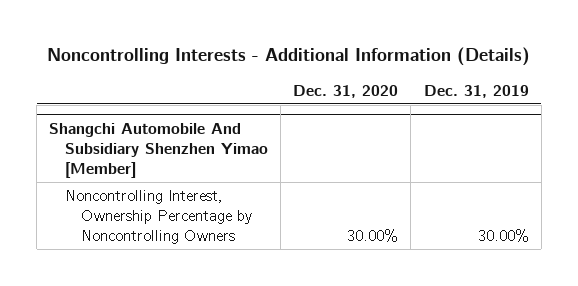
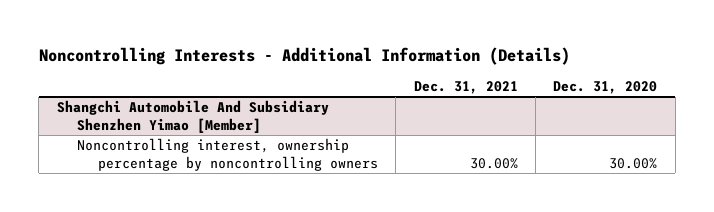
[423,84,529,98] Dec. 31, 2019 -> none
none -> [413,80,518,94] Dec. 31, 2021
[65,189,252,244] Noncontrolling Interest, Ownership Percentage by Noncontrolling Owners -> [77,138,378,171] Noncontrolling interest, ownership percentage by noncontrolling owners

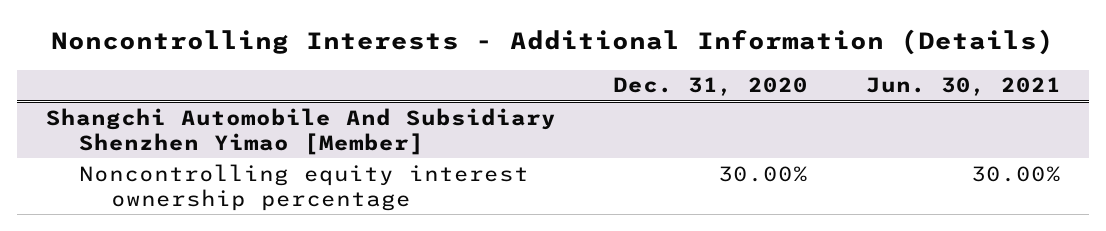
[413,80,518,94] Dec. 31, 2021 -> none
none -> [865,77,1061,97] Jun. 30, 2021
[77,138,378,171] Noncontrolling interest, ownership percentage by noncontrolling owners -> [78,163,529,211] Noncontrolling equity interest ownership percentage

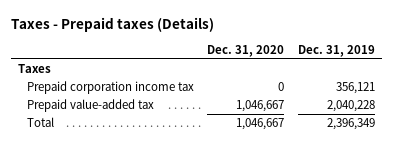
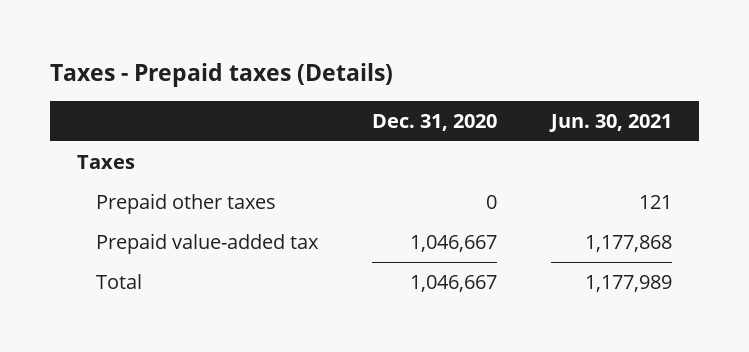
[297,44,375,57] Dec. 31, 2019 -> none
none -> [548,113,672,132] Jun. 30, 2021
[26,81,194,95] Prepaid corporation income tax -> none
none -> [95,193,276,215] Prepaid other taxes

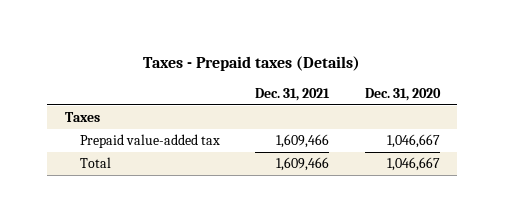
[548,113,672,132] Jun. 30, 2021 -> none
none -> [255,87,331,101] Dec. 31, 2021
[95,193,276,215] Prepaid other taxes -> none

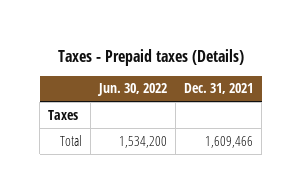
[364,87,441,101] Dec. 31, 2020 -> none
none -> [96,83,167,97] Jun. 30, 2022
[79,134,220,149] Prepaid value-added tax -> none

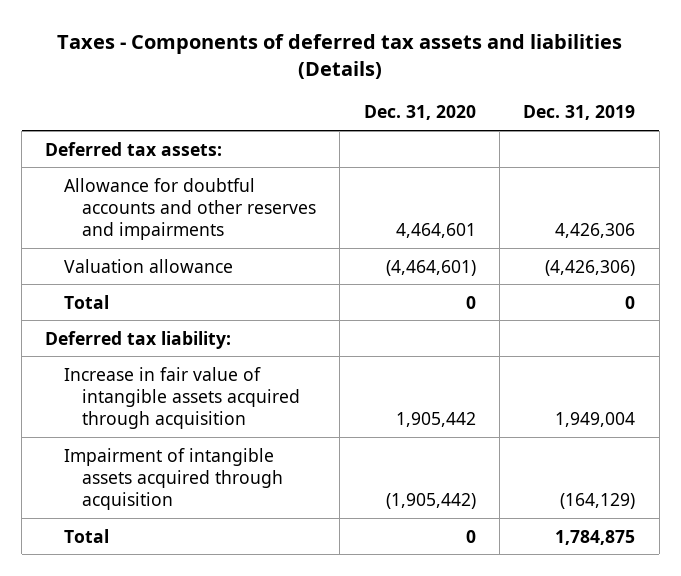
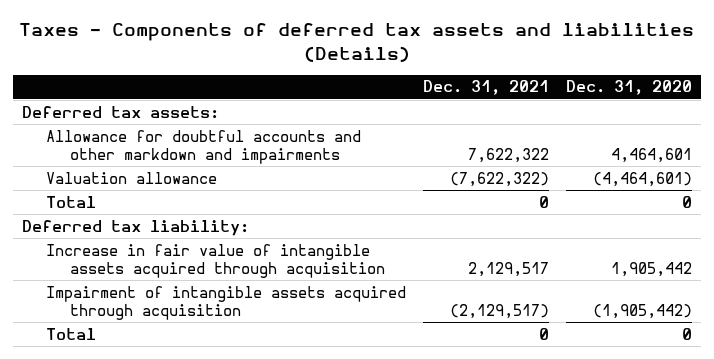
[523,105,636,121] Dec. 31, 2019 -> none
none -> [423,80,550,96] Dec. 31, 2021
[63,177,317,241] Allowance for doubtful accounts and other reserves and impairments -> [45,129,361,164] Allowance for doubtful accounts and other markdown and impairments

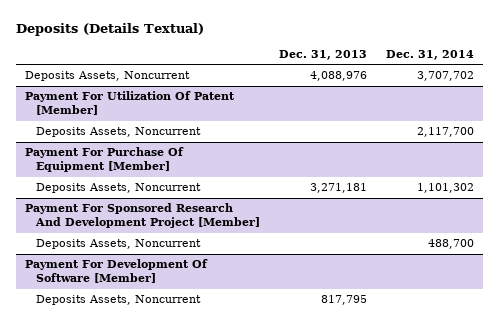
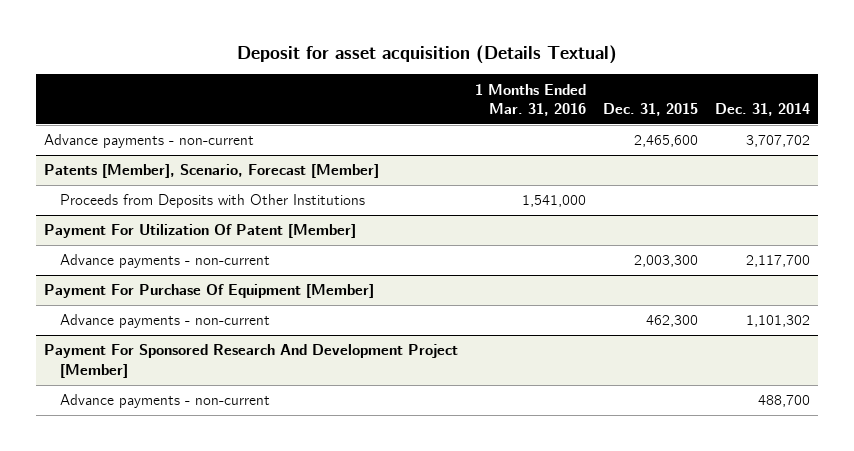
[15,22,204,36] Deposits (Details Textual) -> [237,45,618,65] Deposit for asset acquisition (Details Textual)
[278,50,367,61] Dec. 31, 2013 -> none
none -> [475,83,587,117] 1 Months Ended Mar. 31, 2016
none -> [602,103,698,117] Dec. 31, 2015
[24,71,190,82] Deposits Assets, Noncurrent -> [44,134,255,149] Advance payments - non-current
none -> [44,164,380,179] Patents [Member], Scenario, Forecast [Member]
none -> [60,194,366,209] Proceeds from Deposits with Other Institutions
[36,127,202,138] Deposits Assets, Noncurrent -> [60,254,271,269] Advance payments - non-current
[36,183,202,194] Deposits Assets, Noncurrent -> [60,314,271,329] Advance payments - non-current
[24,259,208,284] Payment For Development Of Software [Member] -> none
[36,295,202,306] Deposits Assets, Noncurrent -> none
[36,239,202,250] Deposits Assets, Noncurrent -> [60,394,271,409] Advance payments - non-current

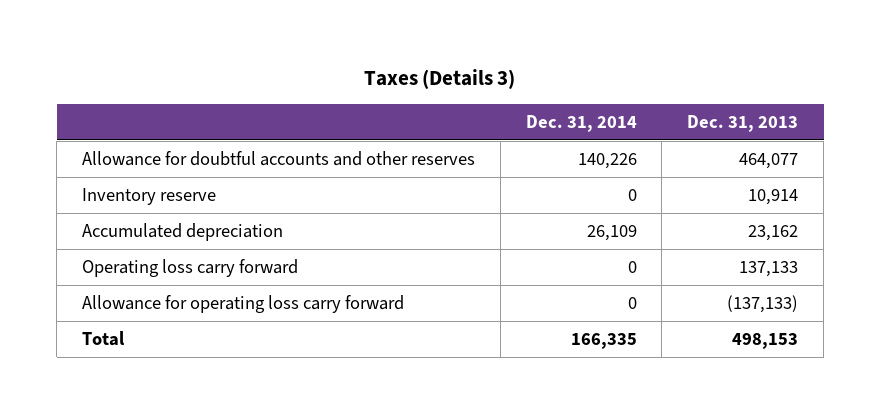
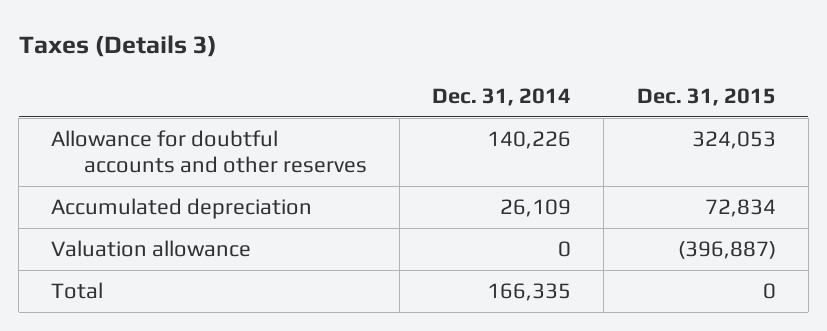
[687,114,799,132] Dec. 31, 2013 -> none
none -> [636,87,776,106] Dec. 31, 2015
[82,188,217,206] Inventory reserve -> none
[82,259,299,278] Operating loss carry forward -> none
[82,295,405,314] Allowance for operating loss carry forward -> [51,240,252,258] Valuation allowance

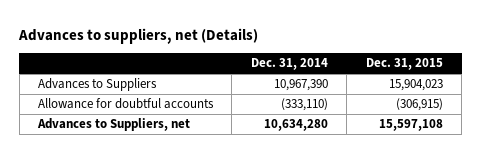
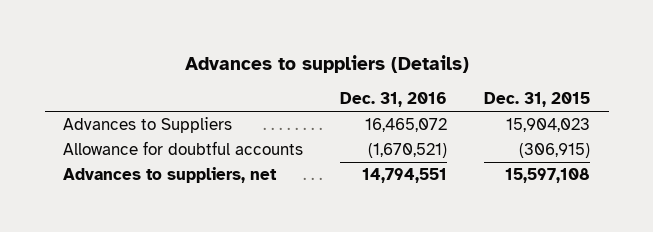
[18,27,259,44] Advances to suppliers, net (Details) -> [184,54,469,73] Advances to suppliers (Details)
[250,58,328,71] Dec. 31, 2014 -> none
none -> [340,92,448,108] Dec. 31, 2016
[37,118,191,132] Advances to Suppliers, net -> [63,167,278,184] Advances to suppliers, net

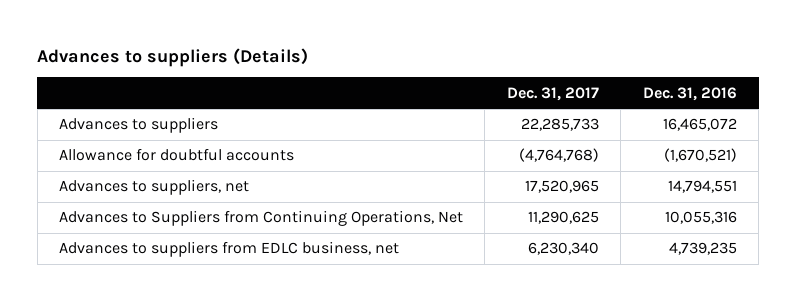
[484,92,591,108] Dec. 31, 2015 -> none
none -> [506,86,599,101] Dec. 31, 2017
[63,117,233,134] Advances to Suppliers -> [59,117,219,134] Advances to suppliers
none -> [59,210,464,227] Advances to Suppliers from Continuing Operations, Net
none -> [59,241,400,258] Advances to suppliers from EDLC business, net

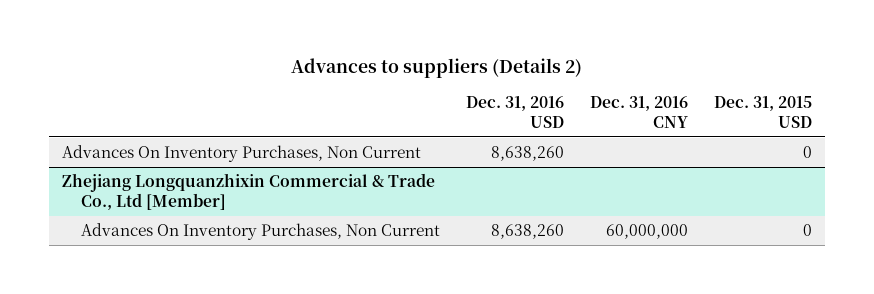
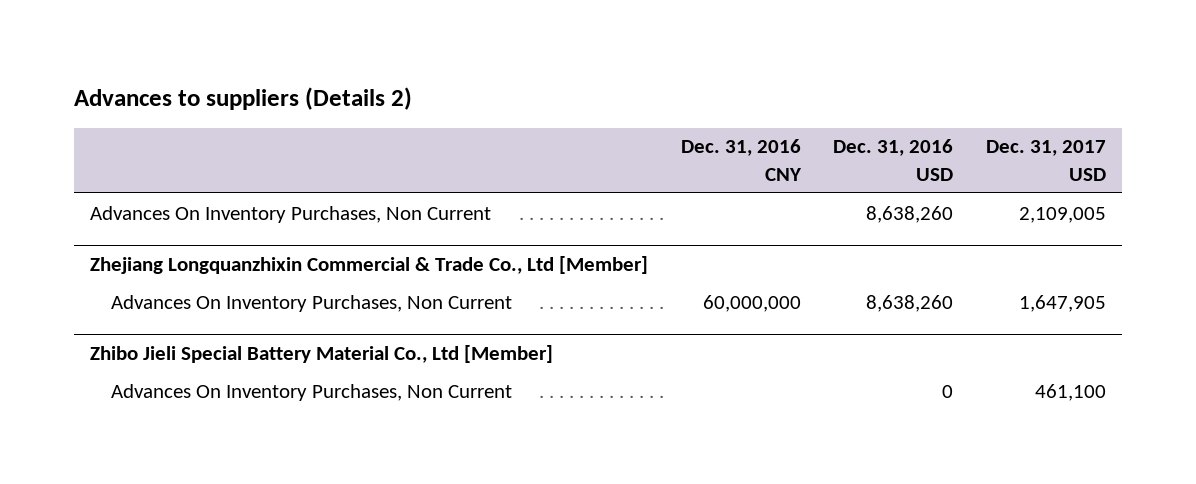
[714,96,813,128] Dec. 31, 2015 USD -> none
none -> [985,140,1106,181] Dec. 31, 2017 USD
none -> [89,345,553,364] Zhibo Jieli Special Battery Material Co., Ltd [Member]
none -> [110,383,512,401] Advances On Inventory Purchases, Non Current

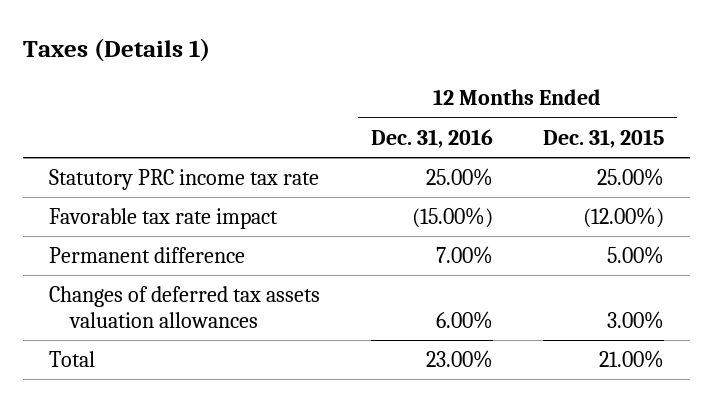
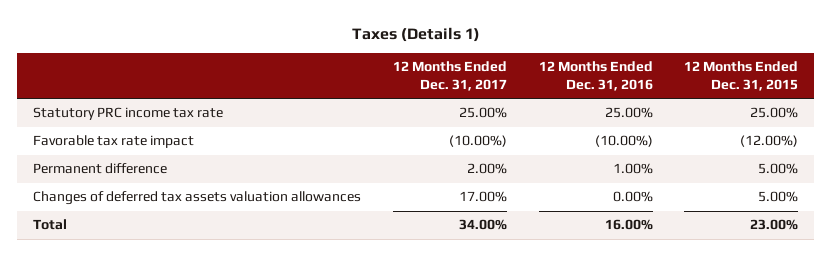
none -> [392,60,507,91] 12 Months Ended Dec. 31, 2017
[411,207,493,229] (15.00%) -> [594,135,653,148] (10.00%)
[435,246,493,265] 7.00% -> [612,163,653,175] 1.00%
[435,310,493,329] 6.00% -> [612,191,653,203] 0.00%
[607,310,665,329] 3.00% -> [758,191,799,203] 5.00%
[425,350,493,369] 23.00% -> [604,219,653,231] 16.00%
[599,350,665,369] 21.00% -> [750,219,799,231] 23.00%

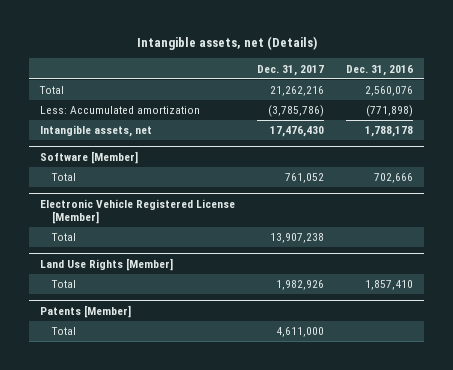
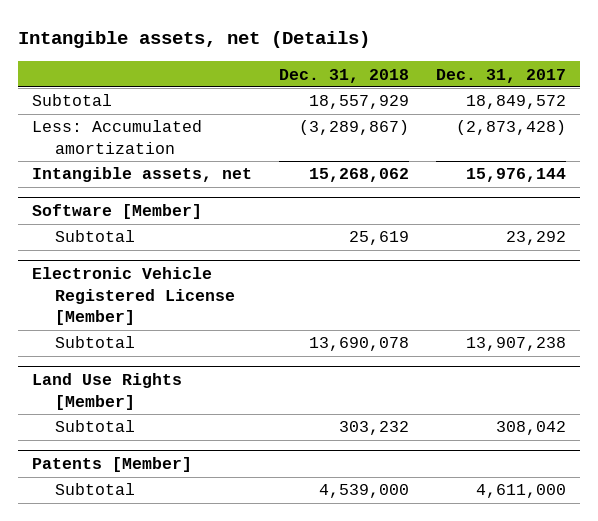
[345,64,413,76] Dec. 31, 2016 -> none
none -> [279,68,410,83] Dec. 31, 2018
[39,86,65,95] Total -> none
none -> [32,94,113,107] Subtotal
[268,105,325,118] (3,785,786) -> [456,120,567,136] (2,873,428)
[270,126,325,138] 17,476,430 -> [466,168,567,183] 15,976,144
[51,173,77,182] Total -> none
none -> [55,230,136,243] Subtotal
[51,233,77,242] Total -> [55,336,136,349] Subtotal
[51,280,77,289] Total -> none
none -> [55,420,136,433] Subtotal
[51,327,77,336] Total -> [55,483,136,496] Subtotal

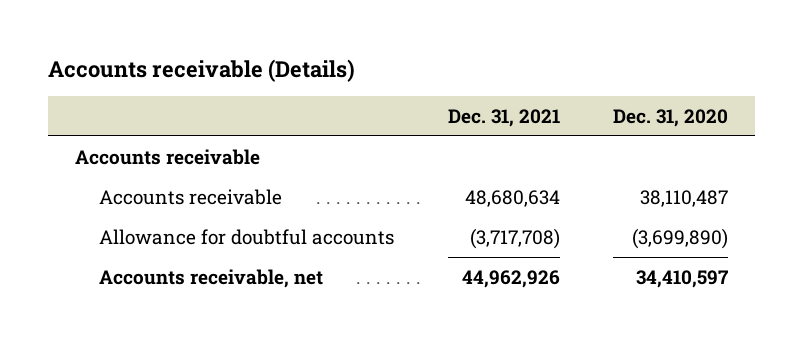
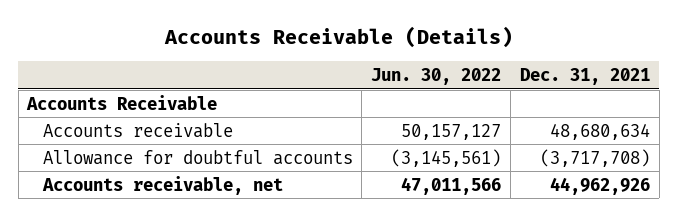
[47,59,355,83] Accounts receivable (Details) -> [163,26,513,49] Accounts Receivable (Details)
[613,109,729,128] Dec. 31, 2020 -> none
none -> [371,67,502,85] Jun. 30, 2022
[74,148,260,165] Accounts receivable -> [26,94,218,110] Accounts Receivable

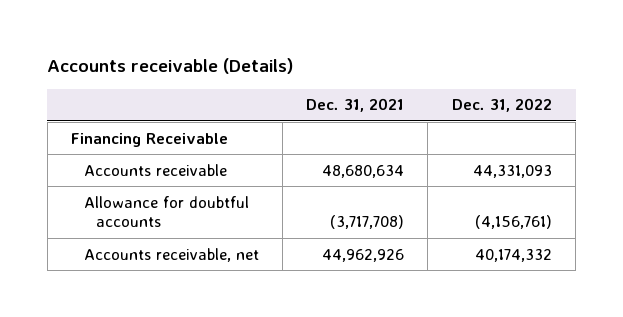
[163,26,513,49] Accounts Receivable (Details) -> [47,58,294,75] Accounts receivable (Details)
[371,67,502,85] Jun. 30, 2022 -> none
none -> [451,98,552,113] Dec. 31, 2022
[26,94,218,110] Accounts Receivable -> [70,132,228,147] Financing Receivable

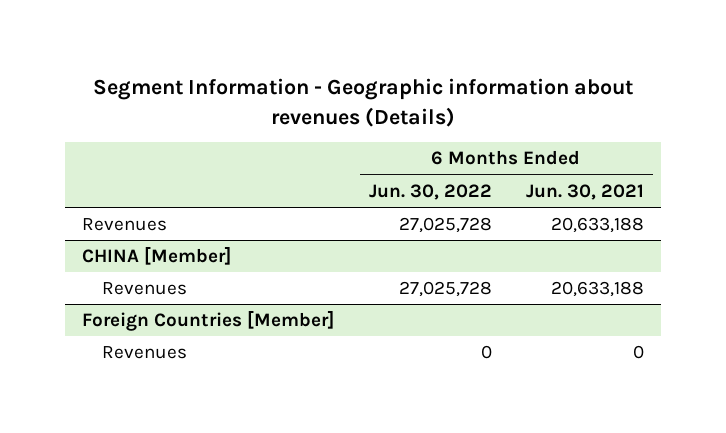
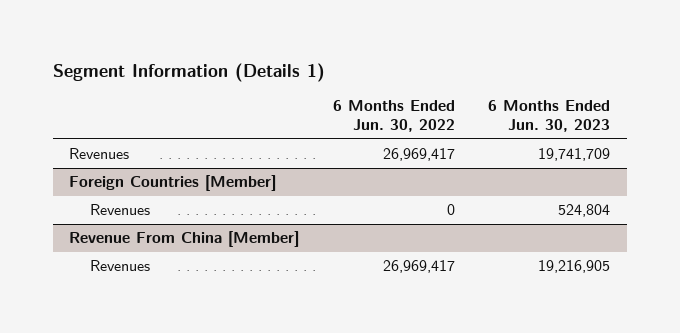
[93,78,634,127] Segment Information - Geographic information about revenues (Details) -> [52,62,325,82] Segment Information (Details 1)
[525,183,644,200] Jun. 30, 2021 -> none
none -> [488,100,611,133] 6 Months Ended Jun. 30, 2023
[82,246,232,266] CHINA [Member] -> none
[101,282,187,296] Revenues -> none
[398,217,492,234] 27,025,728 -> [382,148,455,162] 26,969,417
none -> [69,231,300,248] Revenue From China [Member]
none -> [89,260,150,272] Revenues

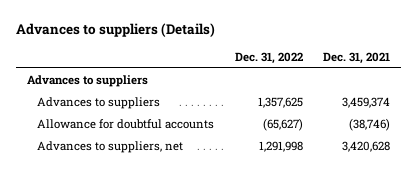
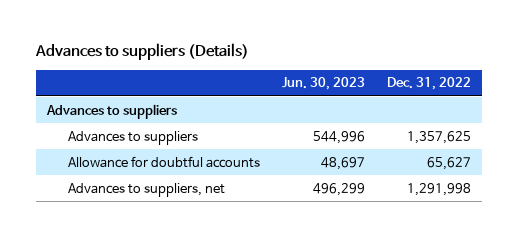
[323,52,391,65] Dec. 31, 2021 -> none
none -> [282,77,366,91] Jun. 30, 2023
[262,118,303,132] (65,627) -> [427,156,472,170] 65,627

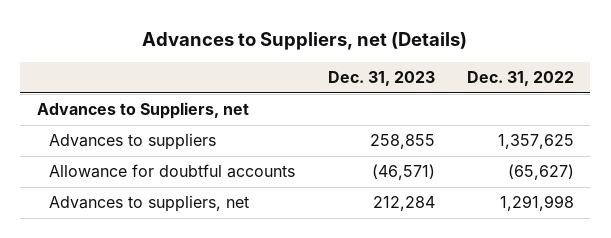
[35,43,250,61] Advances to suppliers (Details) -> [142,31,468,50] Advances to Suppliers, net (Details)
[282,77,366,91] Jun. 30, 2023 -> none
none -> [327,71,435,87] Dec. 31, 2023
[46,103,178,119] Advances to suppliers -> [36,102,249,120] Advances to Suppliers, net
[427,156,472,170] 65,627 -> [508,164,575,181] (65,627)

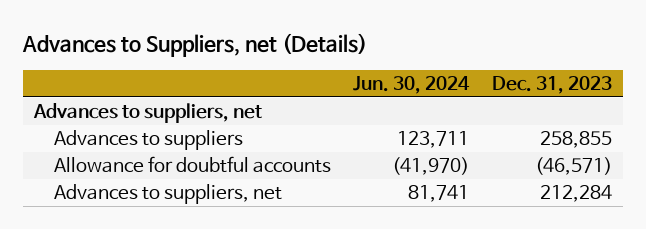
[467,71,575,87] Dec. 31, 2022 -> none
none -> [353,75,471,94] Jun. 30, 2024
[36,102,249,120] Advances to Suppliers, net -> [33,103,263,124] Advances to suppliers, net

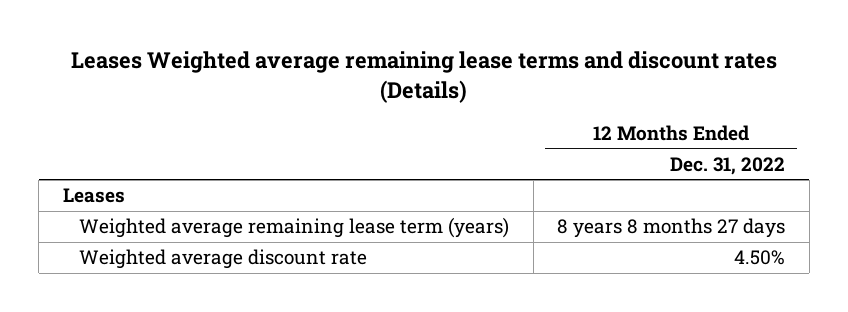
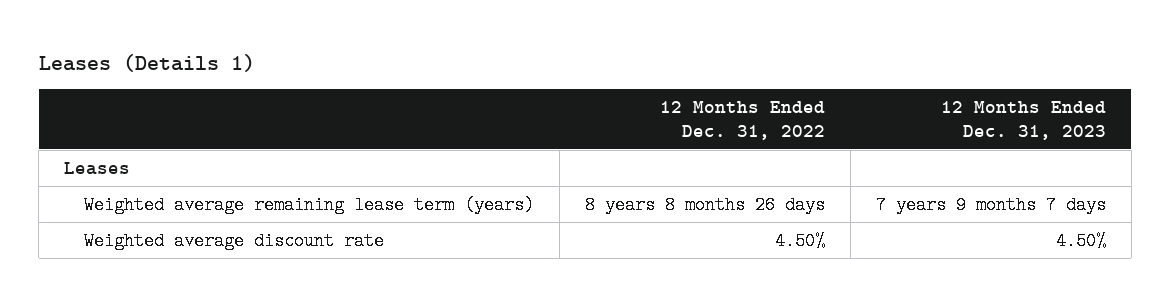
[70,51,777,104] Leases Weighted average remaining lease terms and discount rates (Details) -> [38,53,255,72] Leases (Details 1)
none -> [940,101,1106,140] 12 Months Ended Dec. 31, 2023
[557,218,786,239] 8 years 8 months 27 days -> [585,196,826,215] 8 years 8 months 26 days

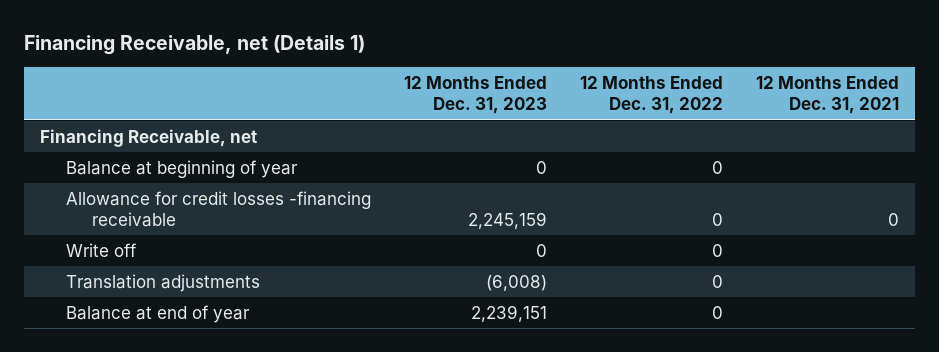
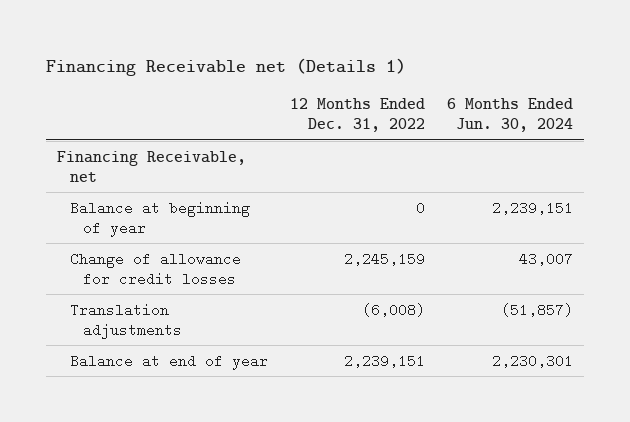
[23,35,365,56] Financing Receivable, net (Details 1) -> [46,57,407,76] Financing Receivable net (Details 1)
[404,75,548,115] 12 Months Ended Dec. 31, 2023 -> none
[755,75,899,115] 12 Months Ended Dec. 31, 2021 -> none
none -> [446,98,573,133] 6 Months Ended Jun. 30, 2024
[66,242,138,257] Write off -> none
[66,190,372,228] Allowance for credit losses -financing receivable -> [69,251,241,286] Change of allowance for credit losses
[711,213,723,227] 0 -> [343,251,425,266] 2,245,159
[711,274,723,288] 0 -> [361,302,425,317] (6,008)
[711,305,723,319] 0 -> [343,353,425,368] 2,239,151

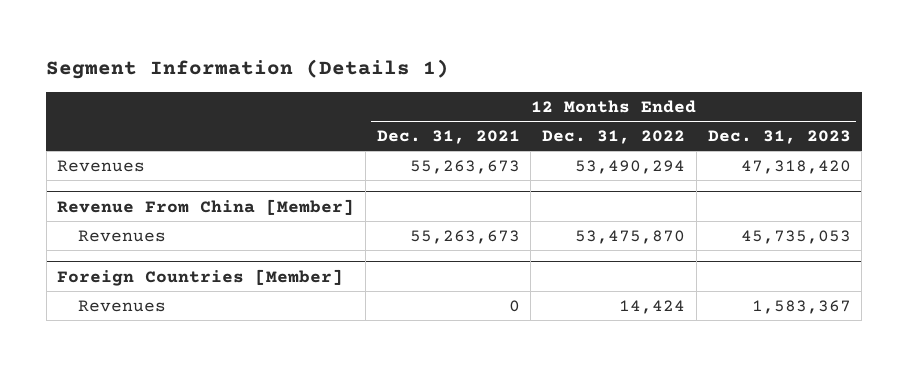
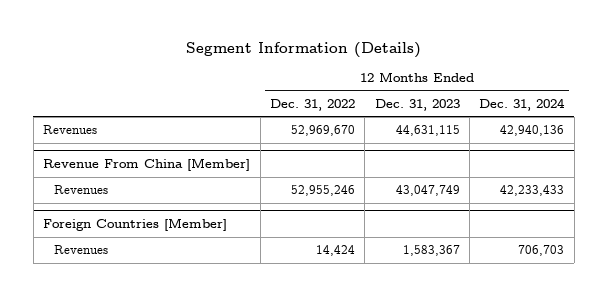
[46,59,450,80] Segment Information (Details 1) -> [185,41,421,58] Segment Information (Details)
[376,130,520,145] Dec. 31, 2021 -> none
none -> [479,97,566,111] Dec. 31, 2024
[575,159,686,174] 53,490,294 -> [290,125,355,137] 52,969,670
[740,159,851,174] 47,318,420 -> [395,125,460,137] 44,631,115
[575,229,686,244] 53,475,870 -> [290,185,355,197] 52,955,246
[740,229,851,244] 45,735,053 -> [395,185,460,197] 43,047,749

